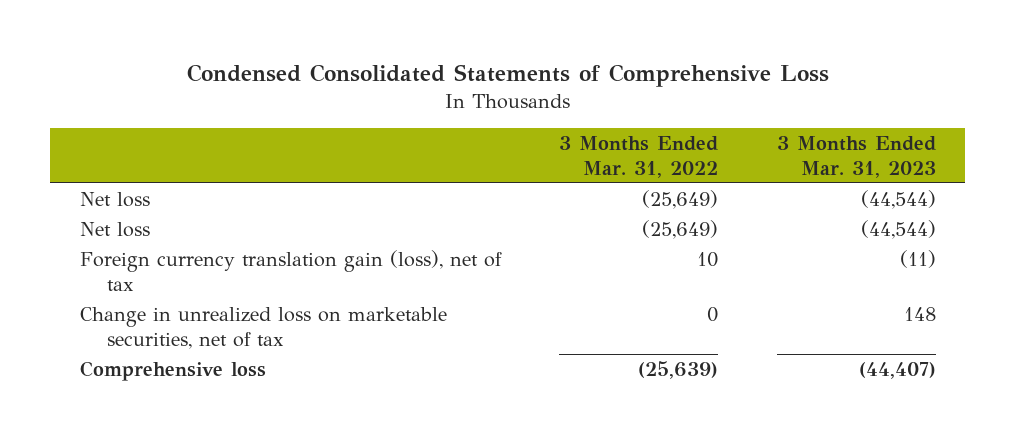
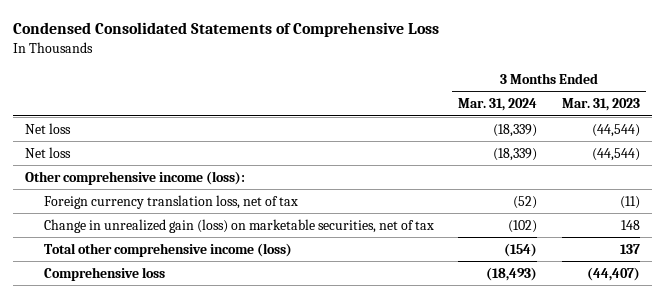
[559,135,719,178] 3 Months Ended Mar. 31, 2022 -> none
none -> [458,98,538,112] Mar. 31, 2024
none -> [25,170,246,185] Other comprehensive income (loss):
[79,249,502,291] Foreign currency translation gain (loss), net of tax -> [43,194,298,209] Foreign currency translation loss, net of tax
[79,306,447,349] Change in unrealized loss on marketable securities, net of tax -> [43,218,434,233] Change in unrealized gain (loss) on marketable securities, net of tax
none -> [43,242,292,257] Total other comprehensive income (loss)

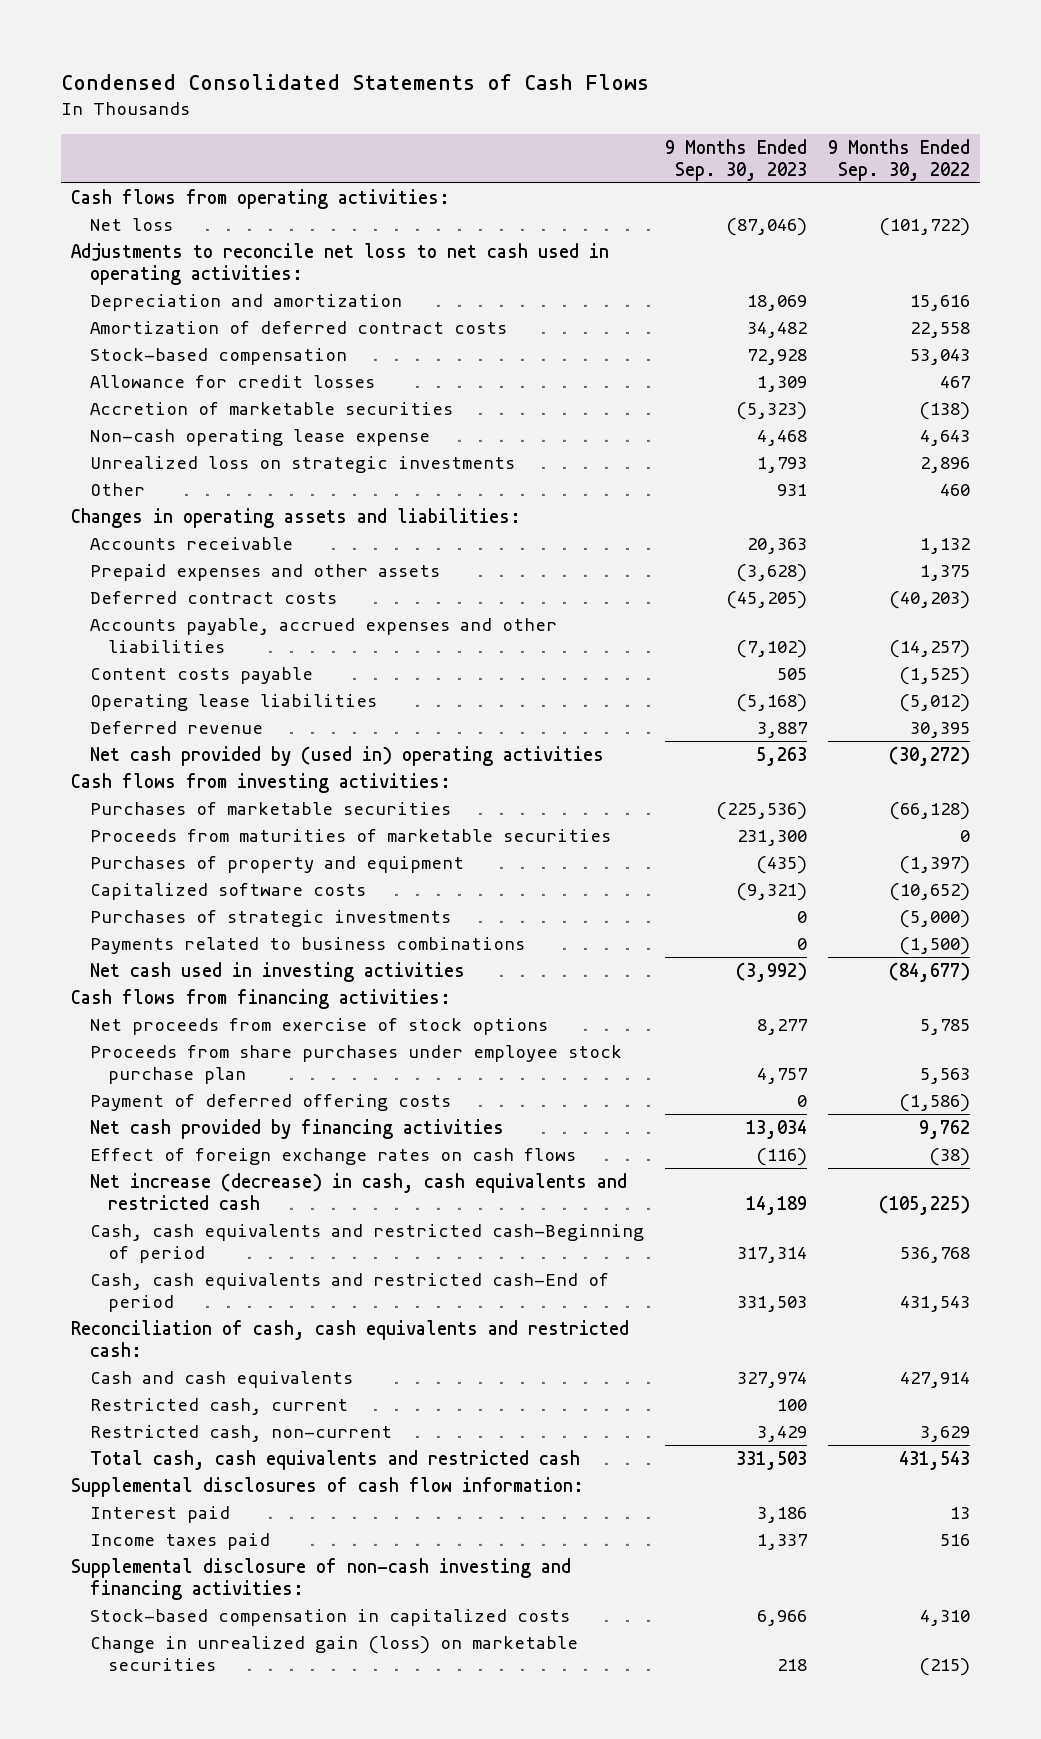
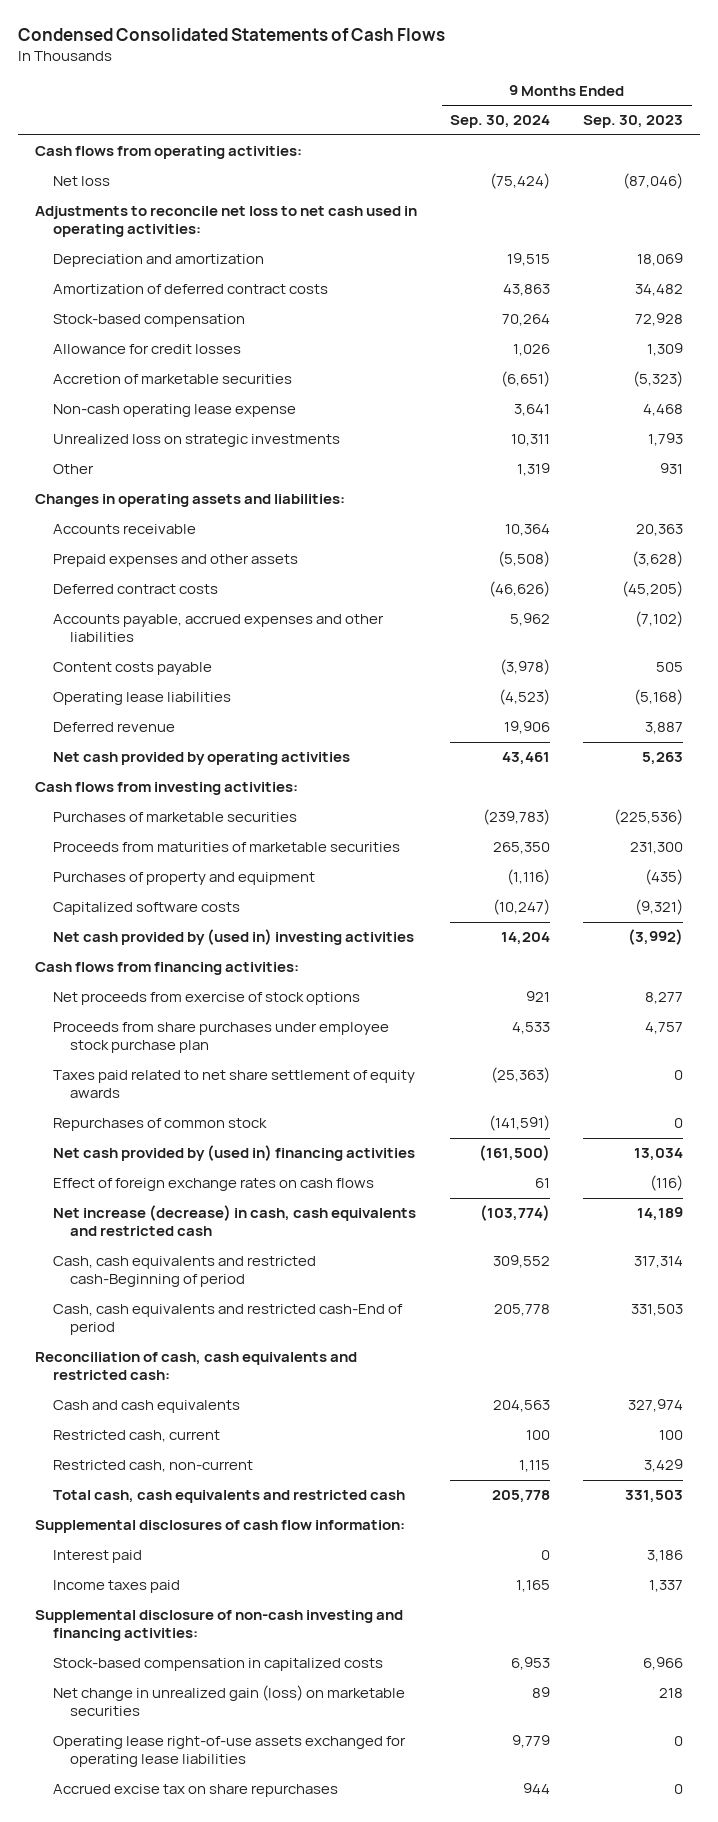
[827,138,970,181] 9 Months Ended Sep. 30, 2022 -> none
none -> [450,115,551,129] Sep. 30, 2024
[89,745,604,766] Net cash provided by (used in) operating activities -> [52,752,350,766] Net cash provided by operating activities
[89,909,451,927] Purchases of strategic investments -> none
[89,936,525,954] Payments related to business combinations -> none
[89,961,465,982] Net cash used in investing activities -> [52,929,414,946] Net cash provided by (used in) investing activities
[89,1093,451,1111] Payment of deferred offering costs -> none
none -> [52,1070,415,1099] Taxes paid related to net share settlement of equity awards
none -> [52,1118,267,1132] Repurchases of common stock
[89,1118,504,1139] Net cash provided by financing activities -> [52,1145,415,1162] Net cash provided by (used in) financing activities
[89,1635,578,1672] Change in unrealized gain (loss) on marketable securities -> [52,1685,405,1717] Net change in unrealized gain (loss) on marketable securities
none -> [52,1736,406,1768] Operating lease right-of-use assets exchanged for operating lease liabilities
none -> [52,1784,338,1798] Accrued excise tax on share repurchases

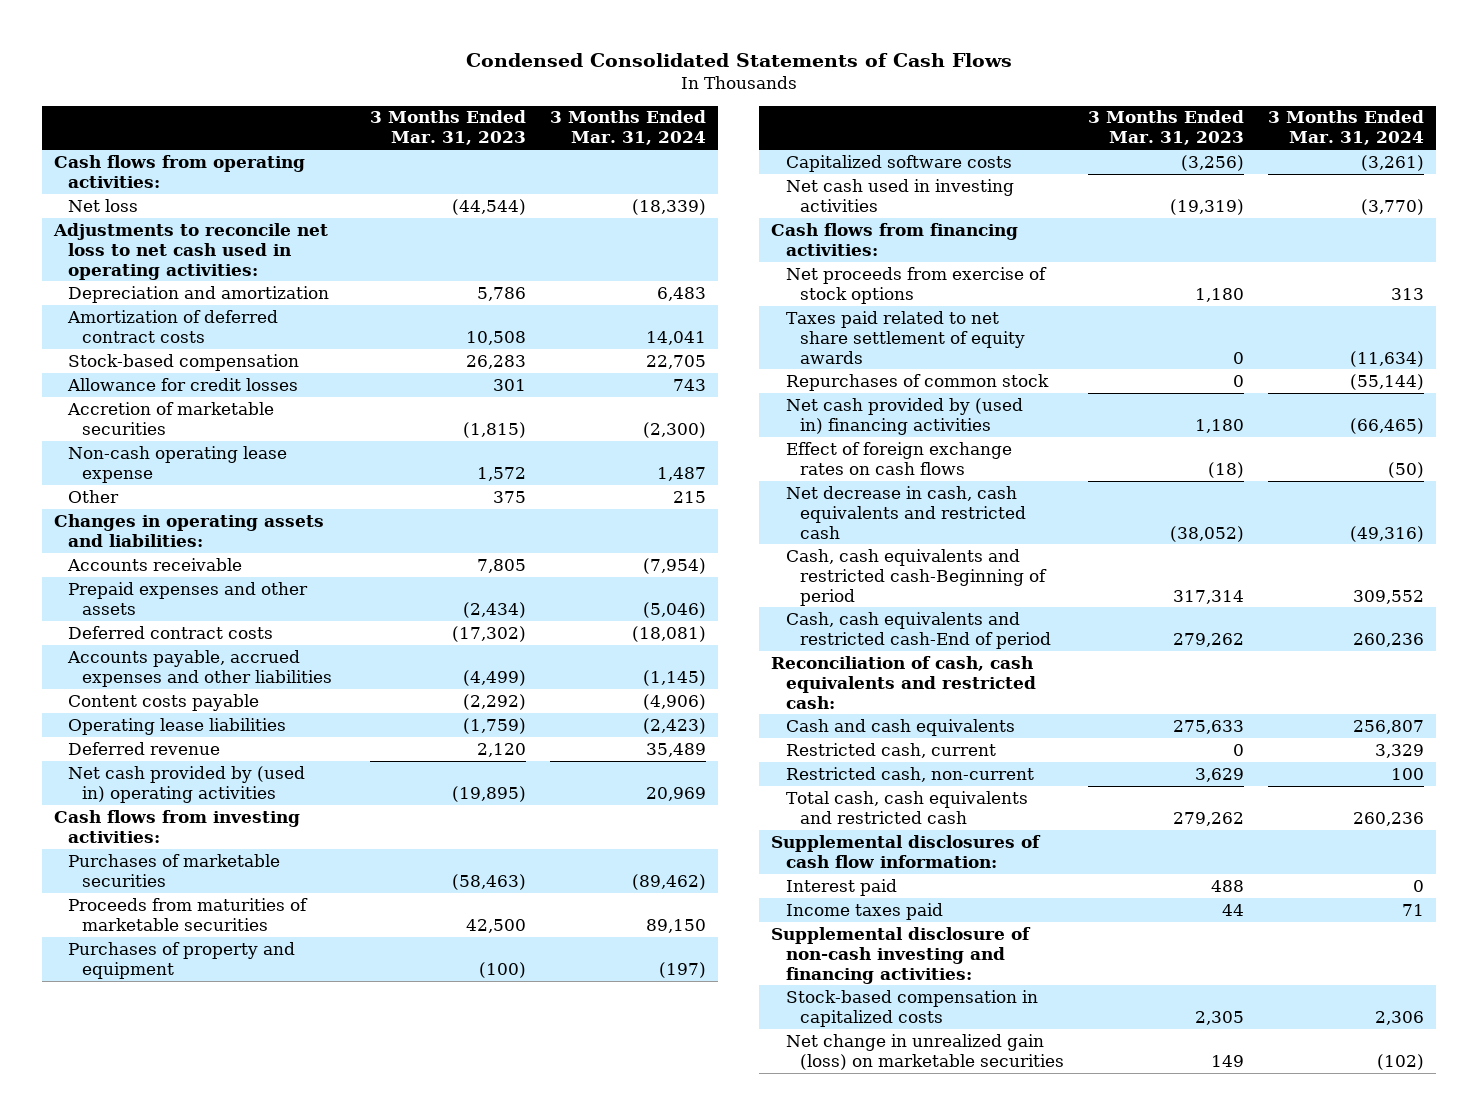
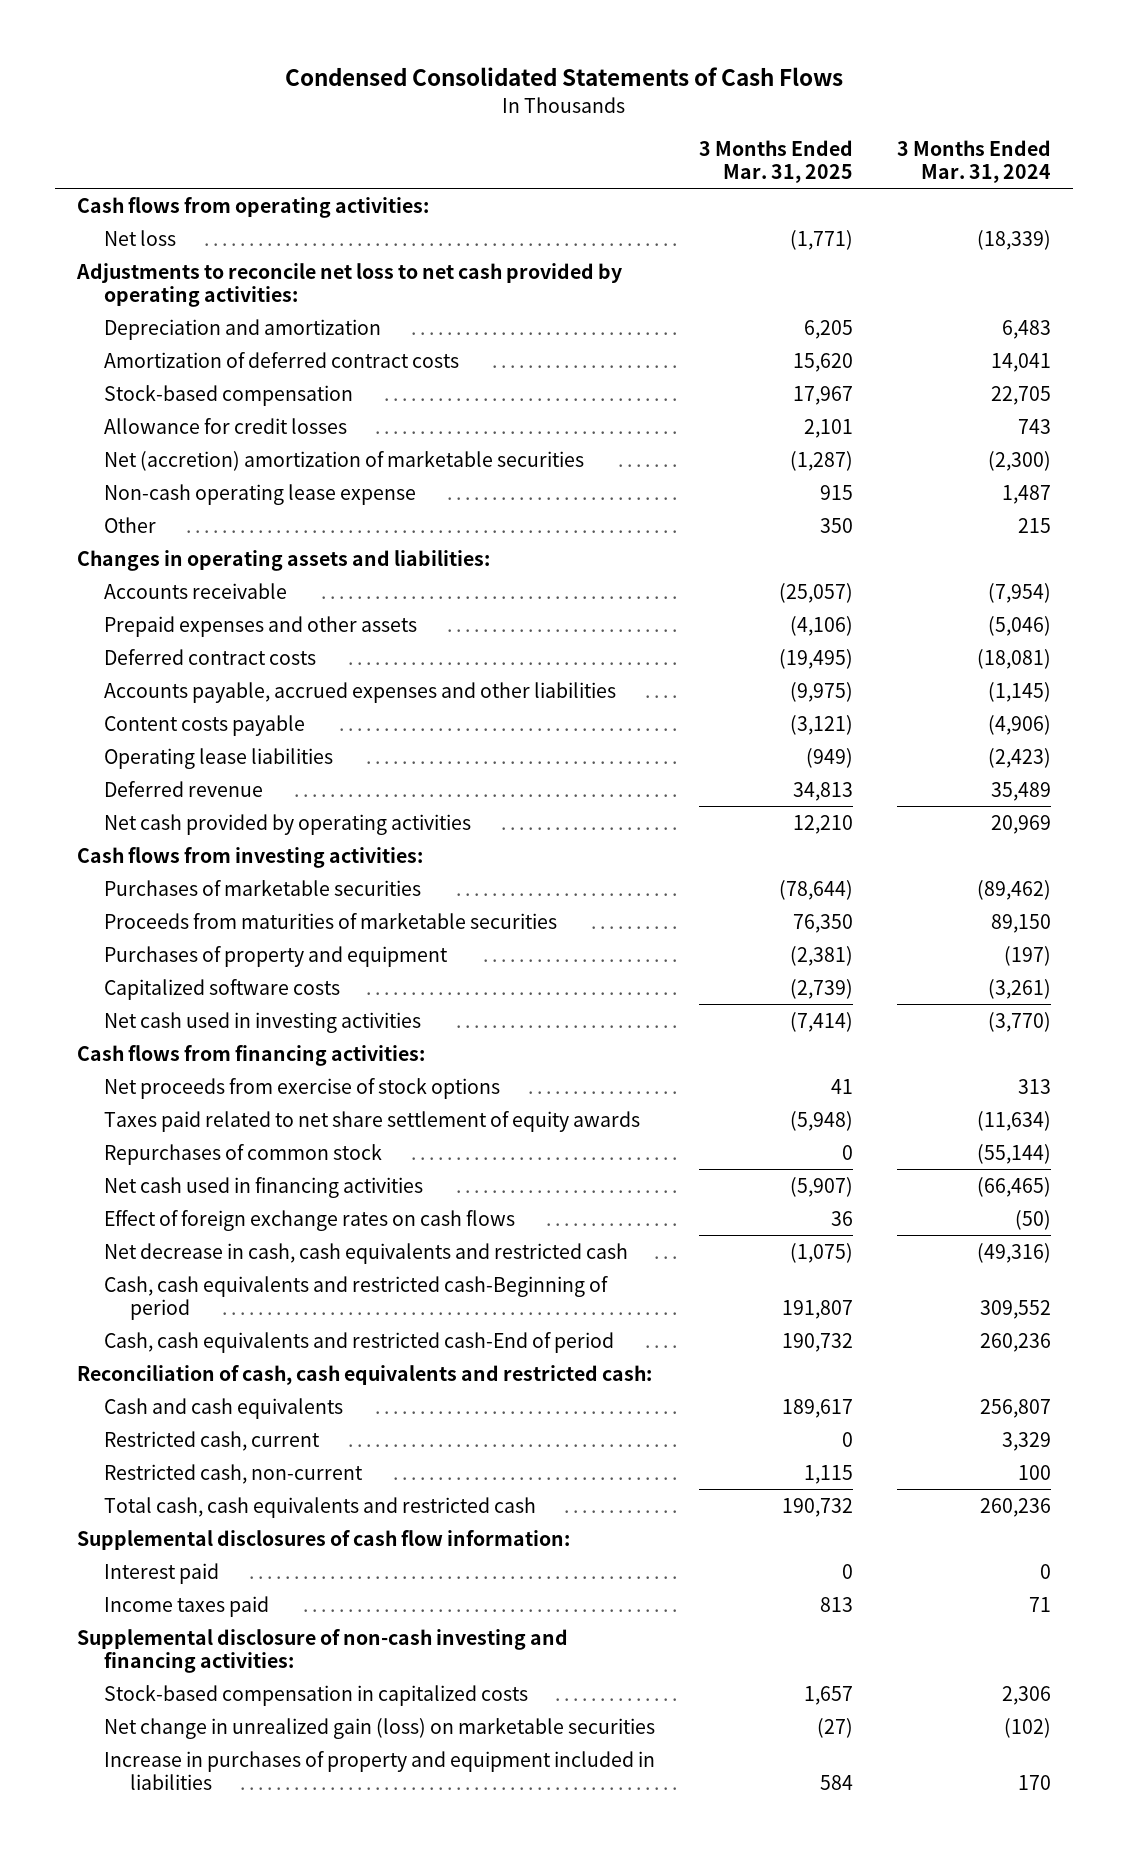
[370,110,527,146] 3 Months Ended Mar. 31, 2023 -> none
none -> [698,139,853,183] 3 Months Ended Mar. 31, 2025
[52,222,328,280] Adjustments to reconcile net loss to net cash used in operating activities: -> [76,262,623,307] Adjustments to reconcile net loss to net cash provided by operating activities:
[66,401,274,435] Accretion of marketable securities -> [103,450,584,471] Net (accretion) amortization of marketable securities
[67,765,305,803] Net cash provided by (used in) operating activities -> [103,813,471,835] Net cash provided by operating activities
[785,397,1023,435] Net cash provided by (used in) financing activities -> [103,1176,423,1198] Net cash used in financing activities
none -> [103,1750,655,1790] Increase in purchases of property and equipment included in liabilities

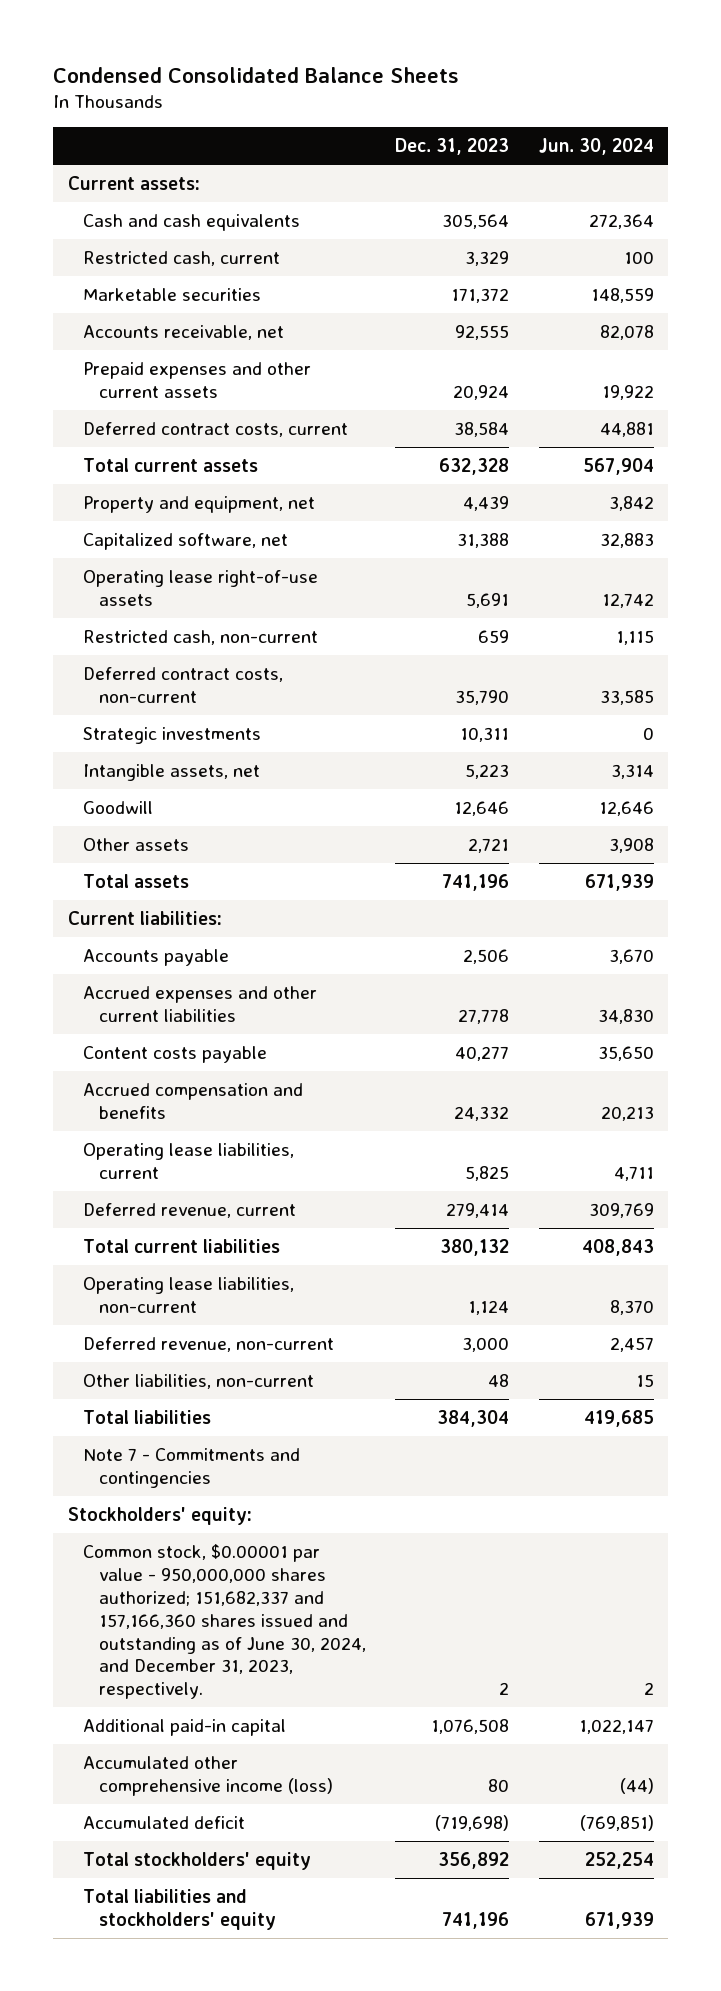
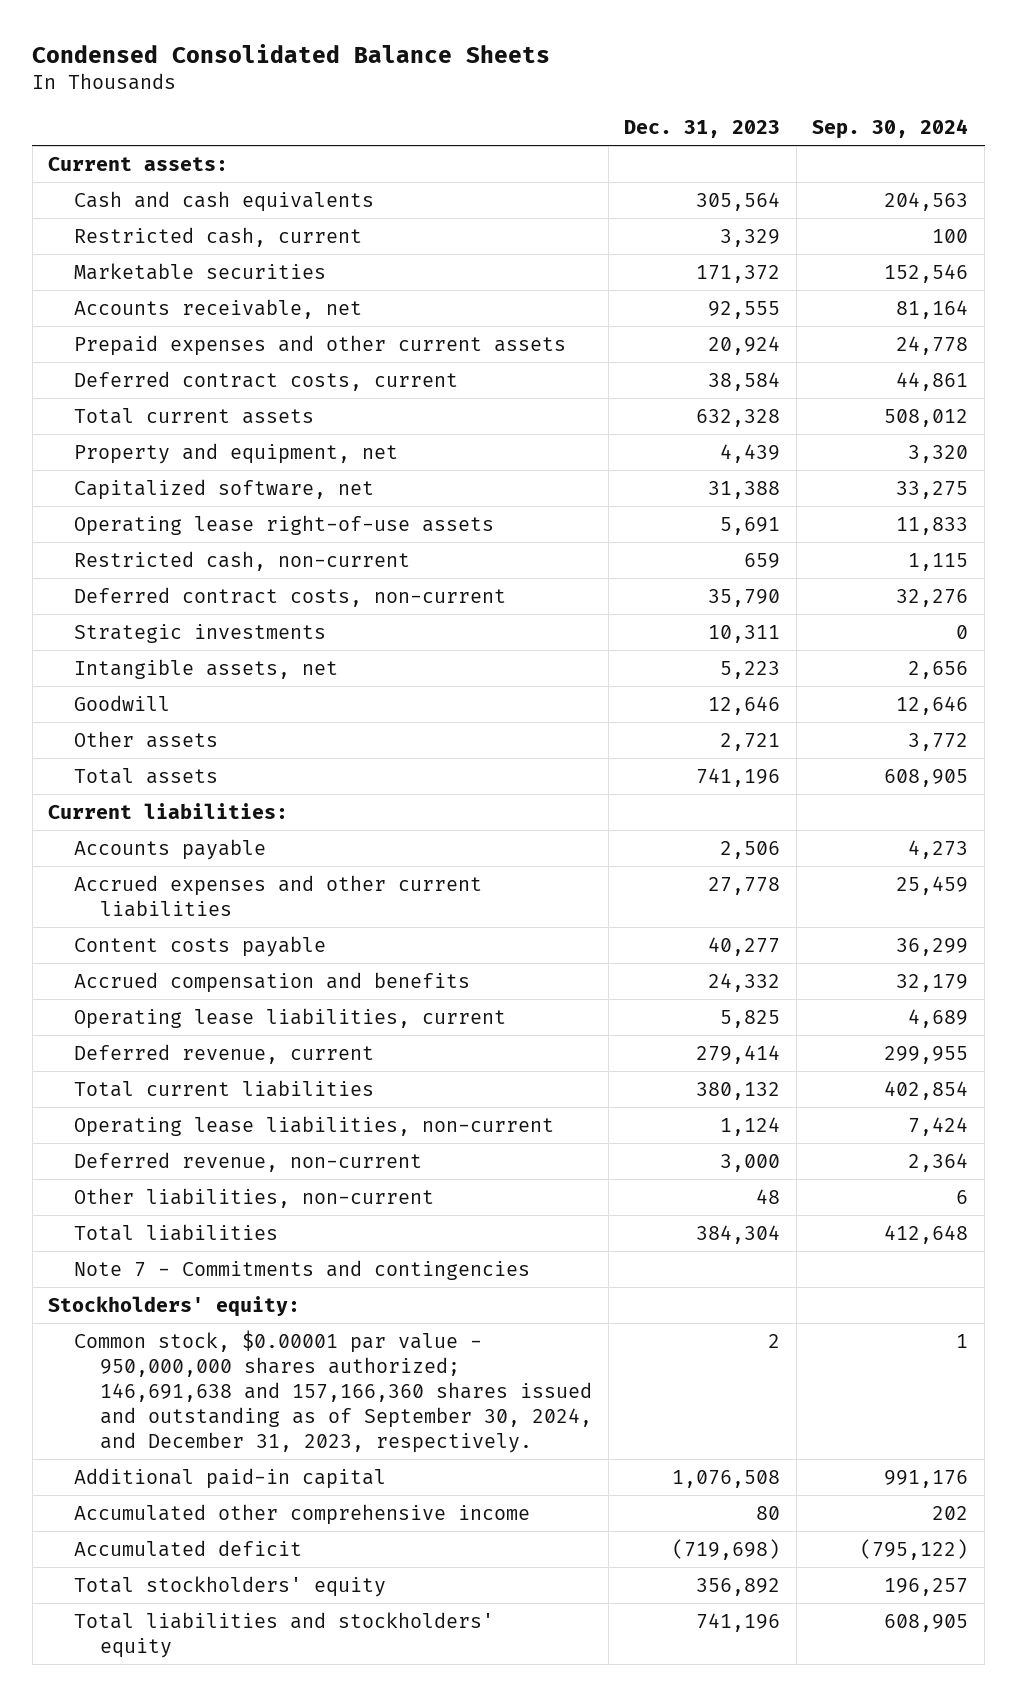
[538,138,654,156] Jun. 30, 2024 -> none
none -> [812,118,969,139] Sep. 30, 2024
[83,1543,366,1700] Common stock, $0.00001 par value - 950,000,000 shares authorized; 151,682,337 and 157,166,360 shares issued and outstanding as of June 30, 2024, and December 31, 2023, respectively. -> [74,1329,593,1453] Common stock, $0.00001 par value - 950,000,000 shares authorized; 146,691,638 and 157,166,360 shares issued and outstanding as of September 30, 2024, and December 31, 2023, respectively.
[83,1755,333,1796] Accumulated other comprehensive income (loss) -> [74,1503,531,1525] Accumulated other comprehensive income

